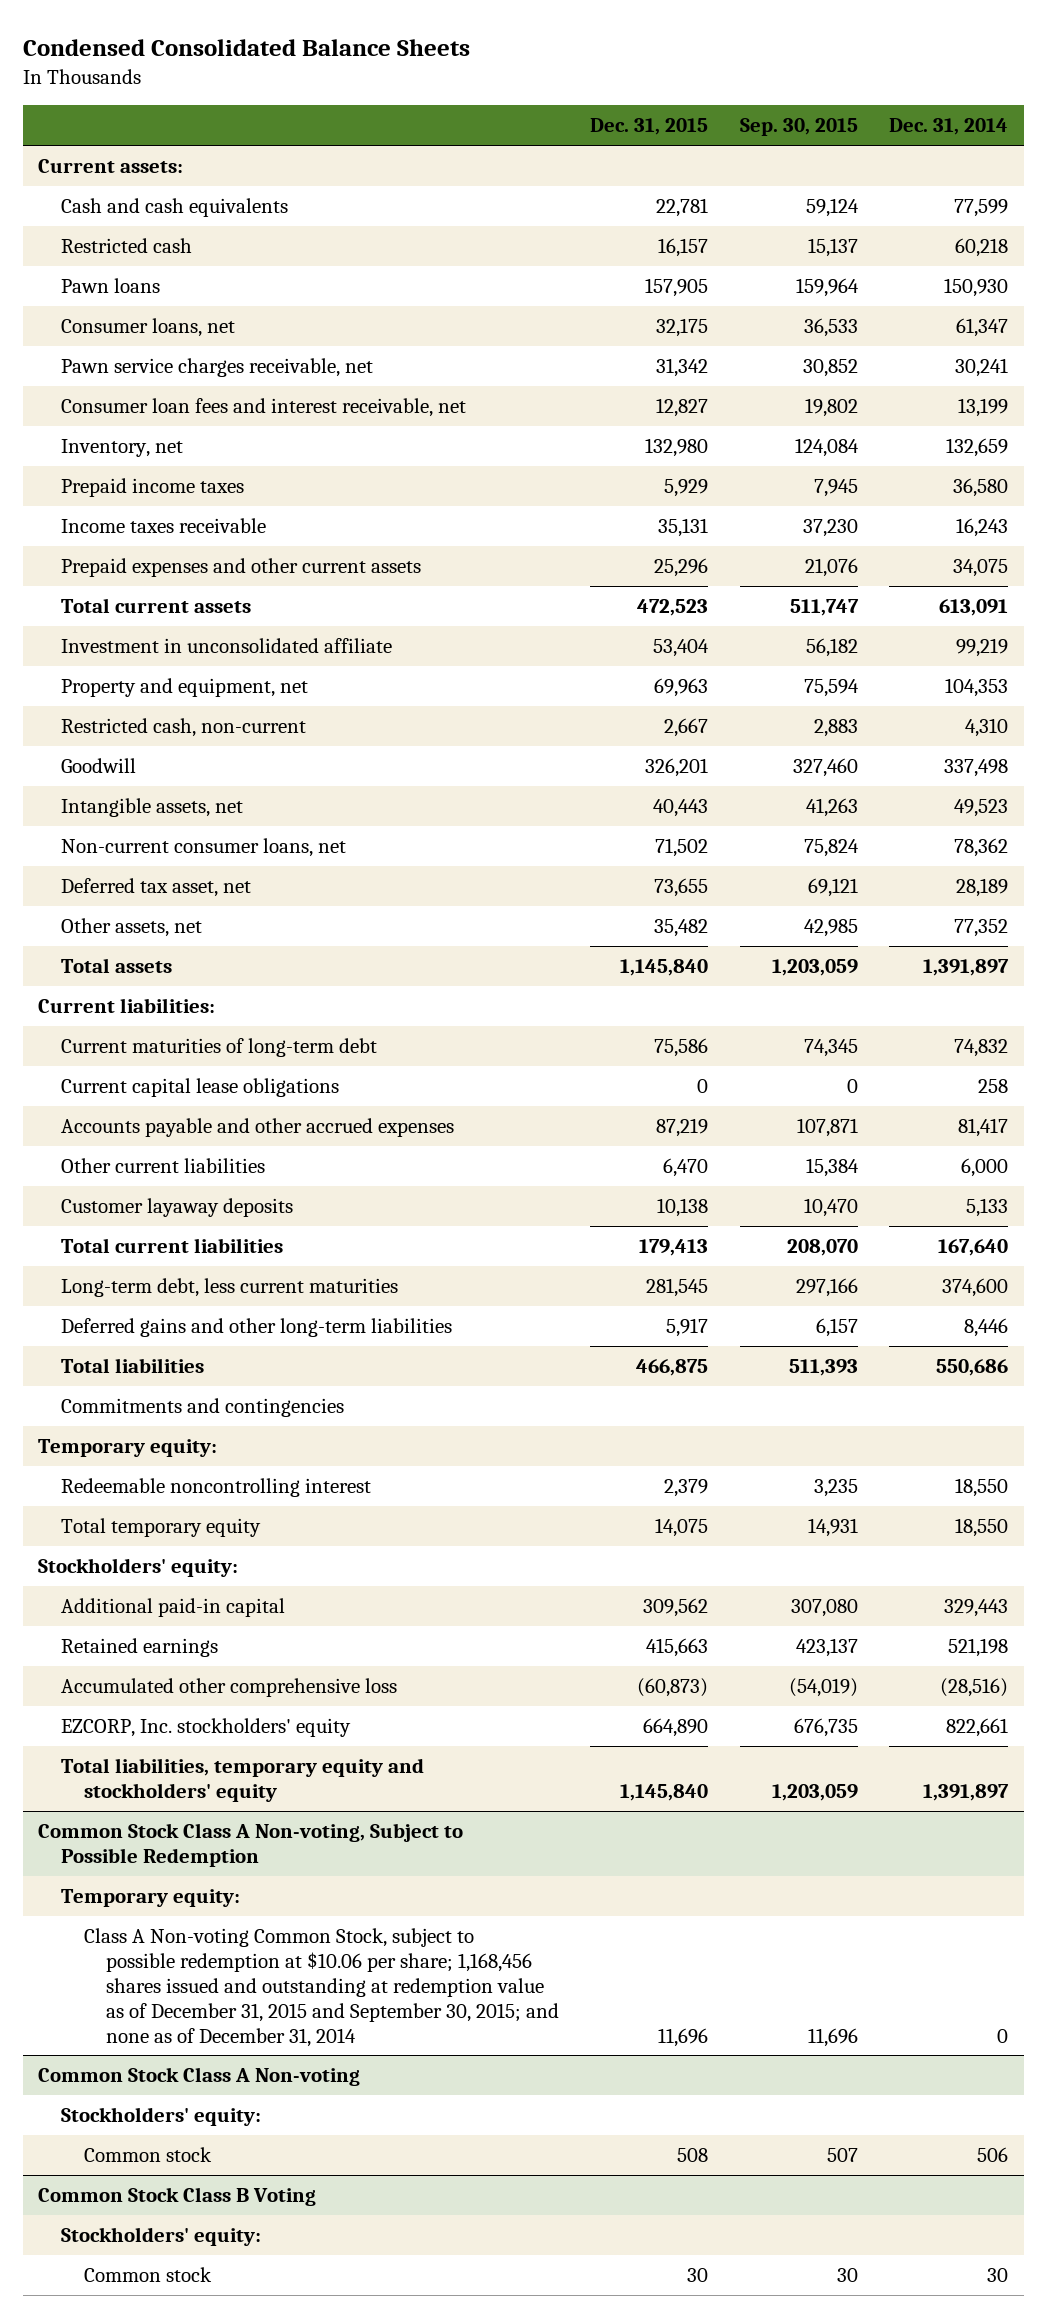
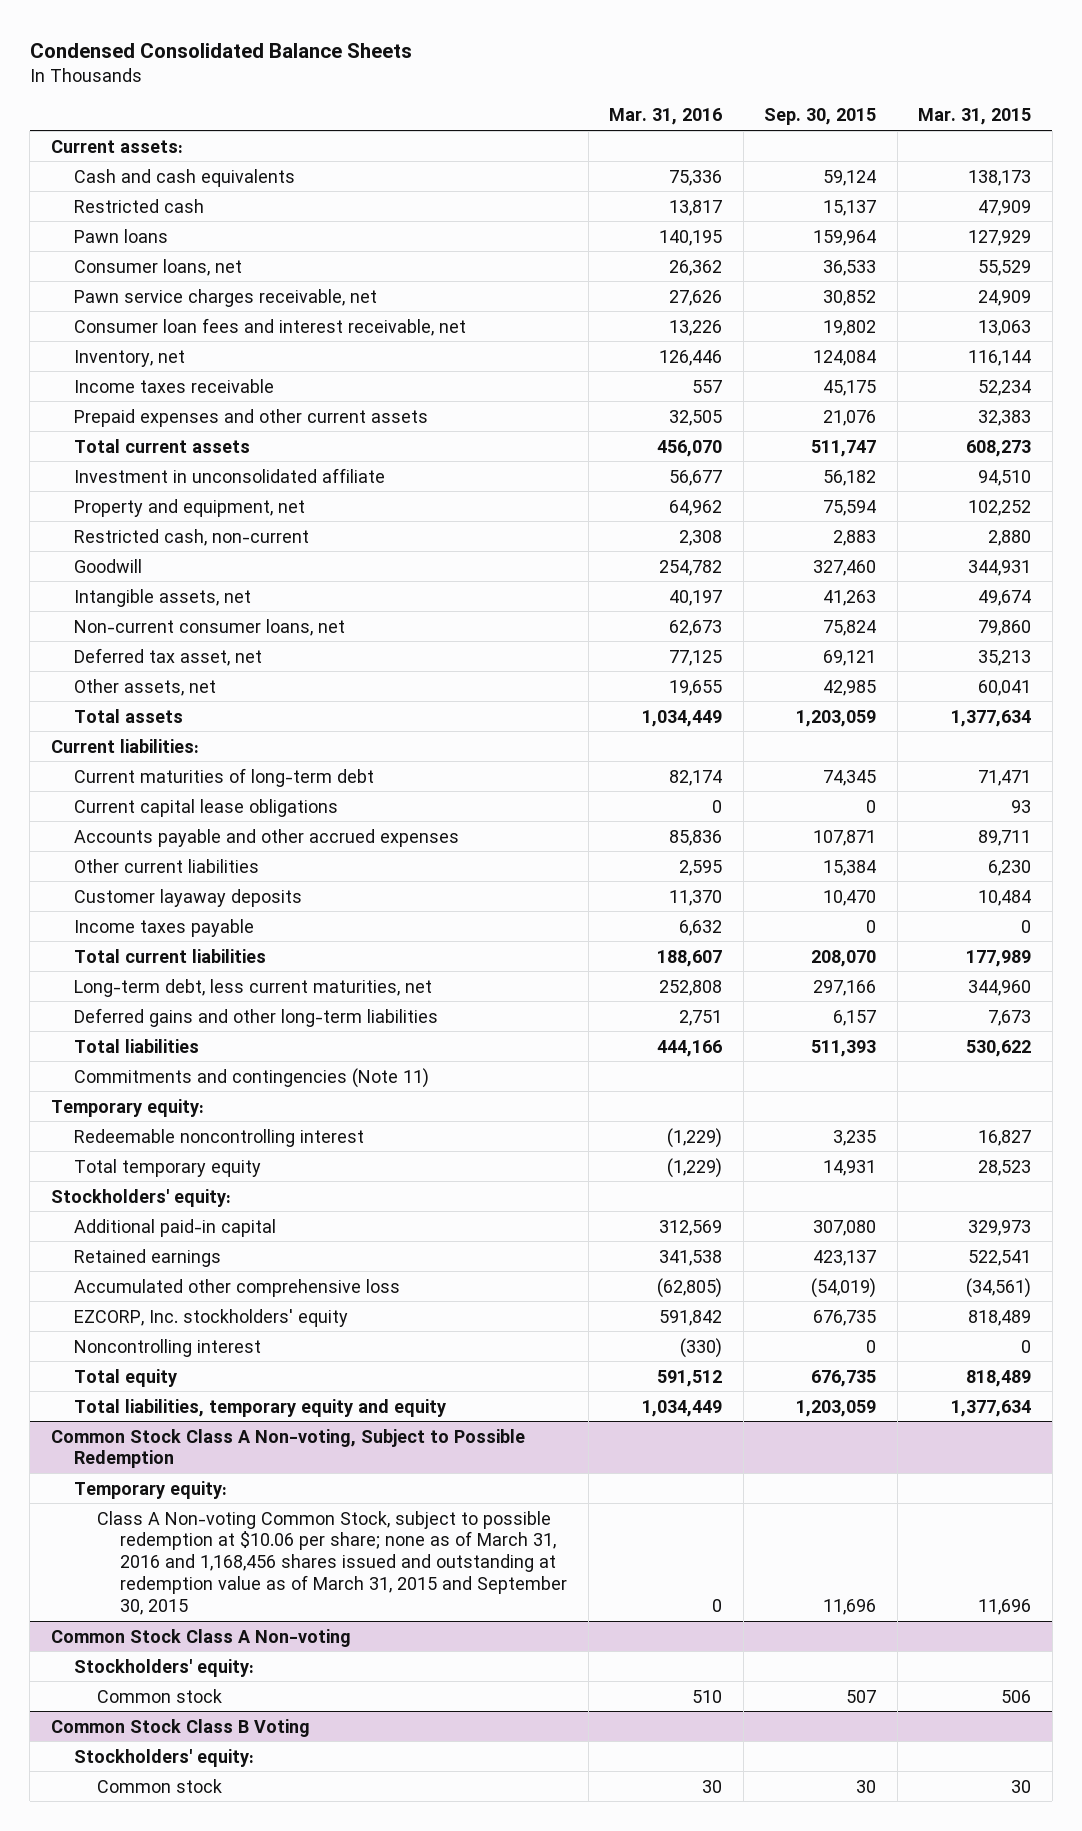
[590,118,709,136] Dec. 31, 2015 -> none
[889,118,1009,136] Dec. 31, 2014 -> none
none -> [609,108,723,126] Mar. 31, 2016
none -> [918,108,1032,126] Mar. 31, 2015
[61,478,245,498] Prepaid income taxes -> none
[802,519,858,538] 37,230 -> [823,379,877,396] 45,175
none -> [73,918,254,937] Income taxes payable
[61,1278,399,1298] Long-term debt, less current maturities -> [73,978,432,997] Long-term debt, less current maturities, net
[61,1398,345,1418] Commitments and contingencies -> [73,1067,429,1088] Commitments and contingencies (Note 11)
none -> [73,1338,261,1357] Noncontrolling interest
none -> [73,1368,177,1387] Total equity
[61,1758,425,1803] Total liabilities, temporary equity and stockholders' equity -> [73,1398,446,1417] Total liabilities, temporary equity and equity
[83,1928,560,2047] Class A Non-voting Common Stock, subject to possible redemption at $10.06 per share; 1,168,456 shares issued and outstanding at redemption value as of December 31, 2015 and September 30, 2015; and none as of December 31, 2014 -> [97,1510,568,1616] Class A Non-voting Common Stock, subject to possible redemption at $10.06 per share; none as of March 31, 2016 and 1,168,456 shares issued and outstanding at redemption value as of March 31, 2015 and September 30, 2015

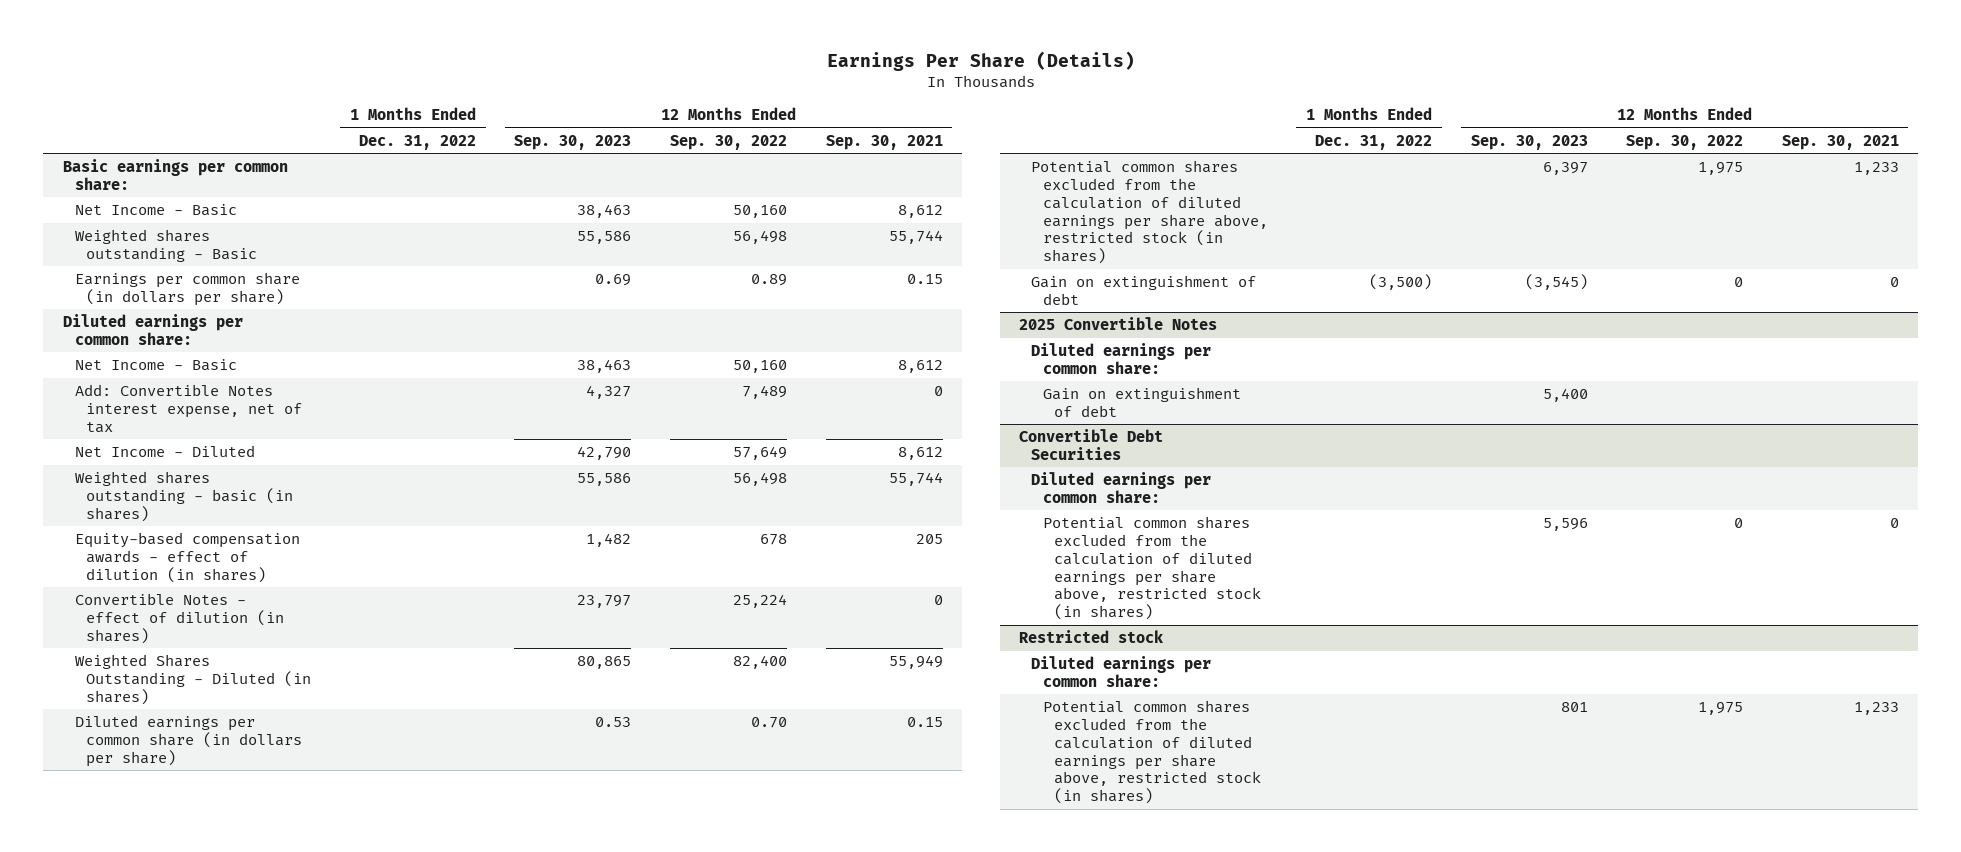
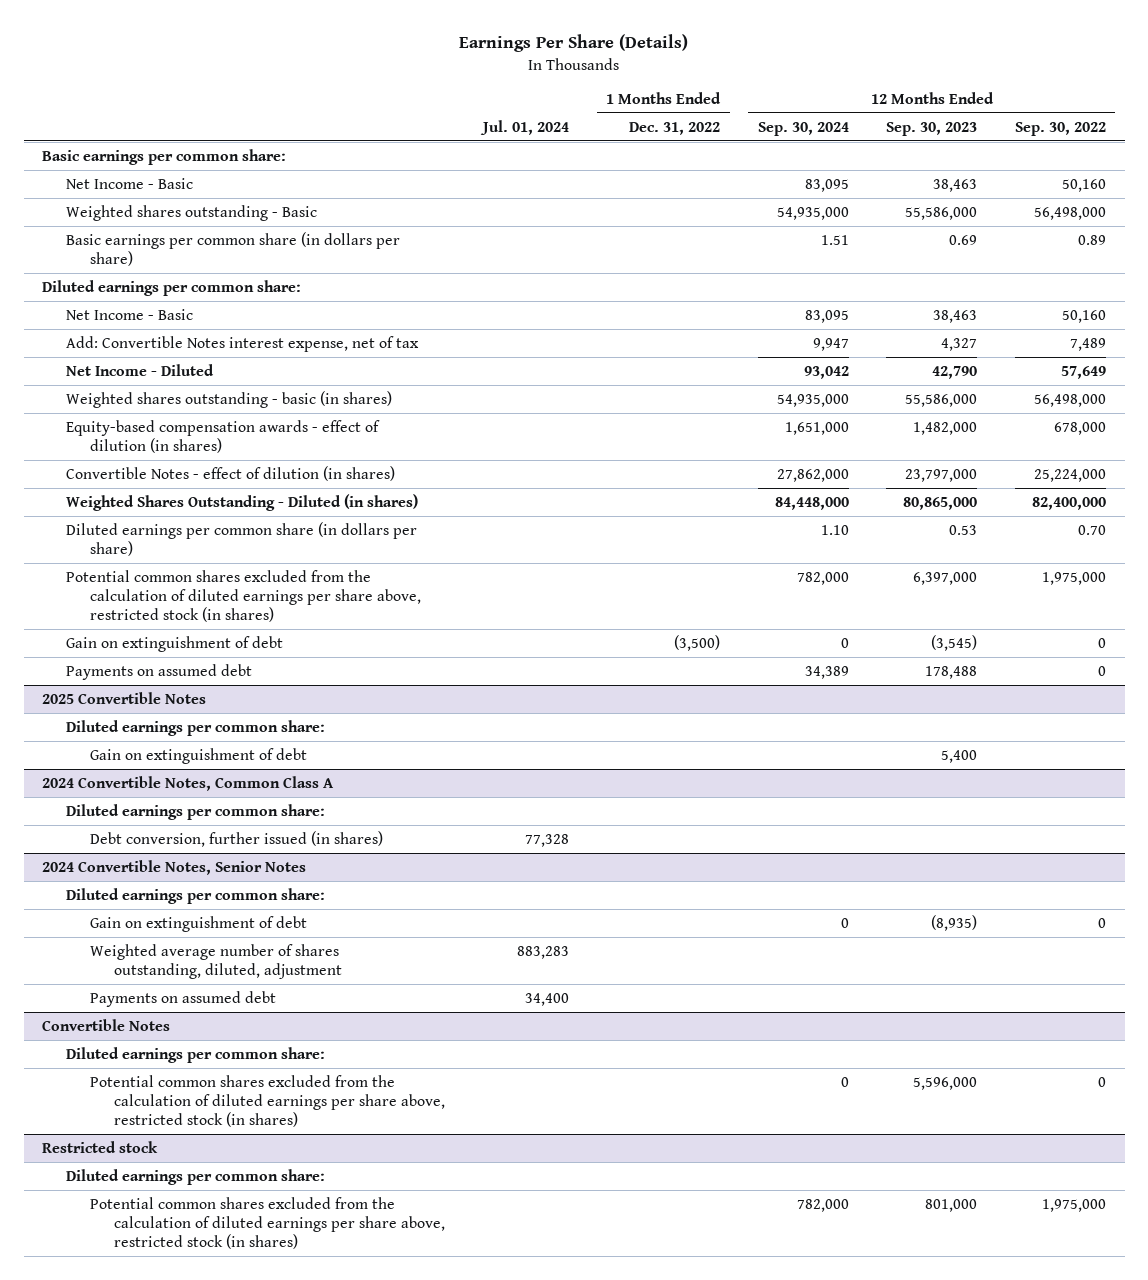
[825,134,943,150] Sep. 30, 2021 -> none
none -> [479,119,569,135] Jul. 01, 2024
none -> [757,121,849,136] Sep. 30, 2024
[577,231,632,245] 55,586 -> [905,206,978,220] 55,586,000
[733,230,788,245] 56,498 -> [1033,206,1106,220] 56,498,000
[74,272,300,306] Earnings per common share (in dollars per share) -> [66,231,401,266] Basic earnings per common share (in dollars per share)
[577,473,632,487] 55,586 -> [905,393,978,407] 55,586,000
[733,472,788,487] 56,498 -> [1033,393,1106,407] 56,498,000
[586,533,632,548] 1,482 -> [913,421,978,435] 1,482,000
[760,534,788,546] 678 -> [1053,421,1106,435] 678,000
[577,595,632,609] 23,797 -> [905,468,978,482] 23,797,000
[733,594,788,609] 25,224 -> [1033,468,1106,482] 25,224,000
[577,656,632,670] 80,865 -> [903,496,978,510] 80,865,000
[733,655,788,670] 82,400 -> [1031,496,1106,510] 82,400,000
[1542,162,1588,176] 6,397 -> [913,571,978,585] 6,397,000
[1698,162,1744,176] 1,975 -> [1041,571,1106,585] 1,975,000
none -> [66,663,253,680] Payments on assumed debt
[1018,429,1163,460] Convertible Debt Securities -> none
none -> [42,775,335,791] 2024 Convertible Notes, Common Class A
none -> [90,830,384,847] Debt conversion, further issued (in shares)
none -> [42,859,307,875] 2024 Convertible Notes, Senior Notes
none -> [66,887,326,904] Diluted earnings per common share:
none -> [90,915,308,932] Gain on extinguishment of debt
none -> [90,943,342,979] Weighted average number of shares outstanding, diluted, adjustment
none -> [90,990,277,1007] Payments on assumed debt
none -> [42,1018,171,1031] Convertible Notes
none -> [66,1046,326,1063] Diluted earnings per common share:
[1542,518,1588,532] 5,596 -> [913,1076,978,1090] 5,596,000
[1560,702,1588,713] 801 -> [925,1198,978,1212] 801,000
[1698,702,1744,716] 1,975 -> [1041,1198,1106,1212] 1,975,000

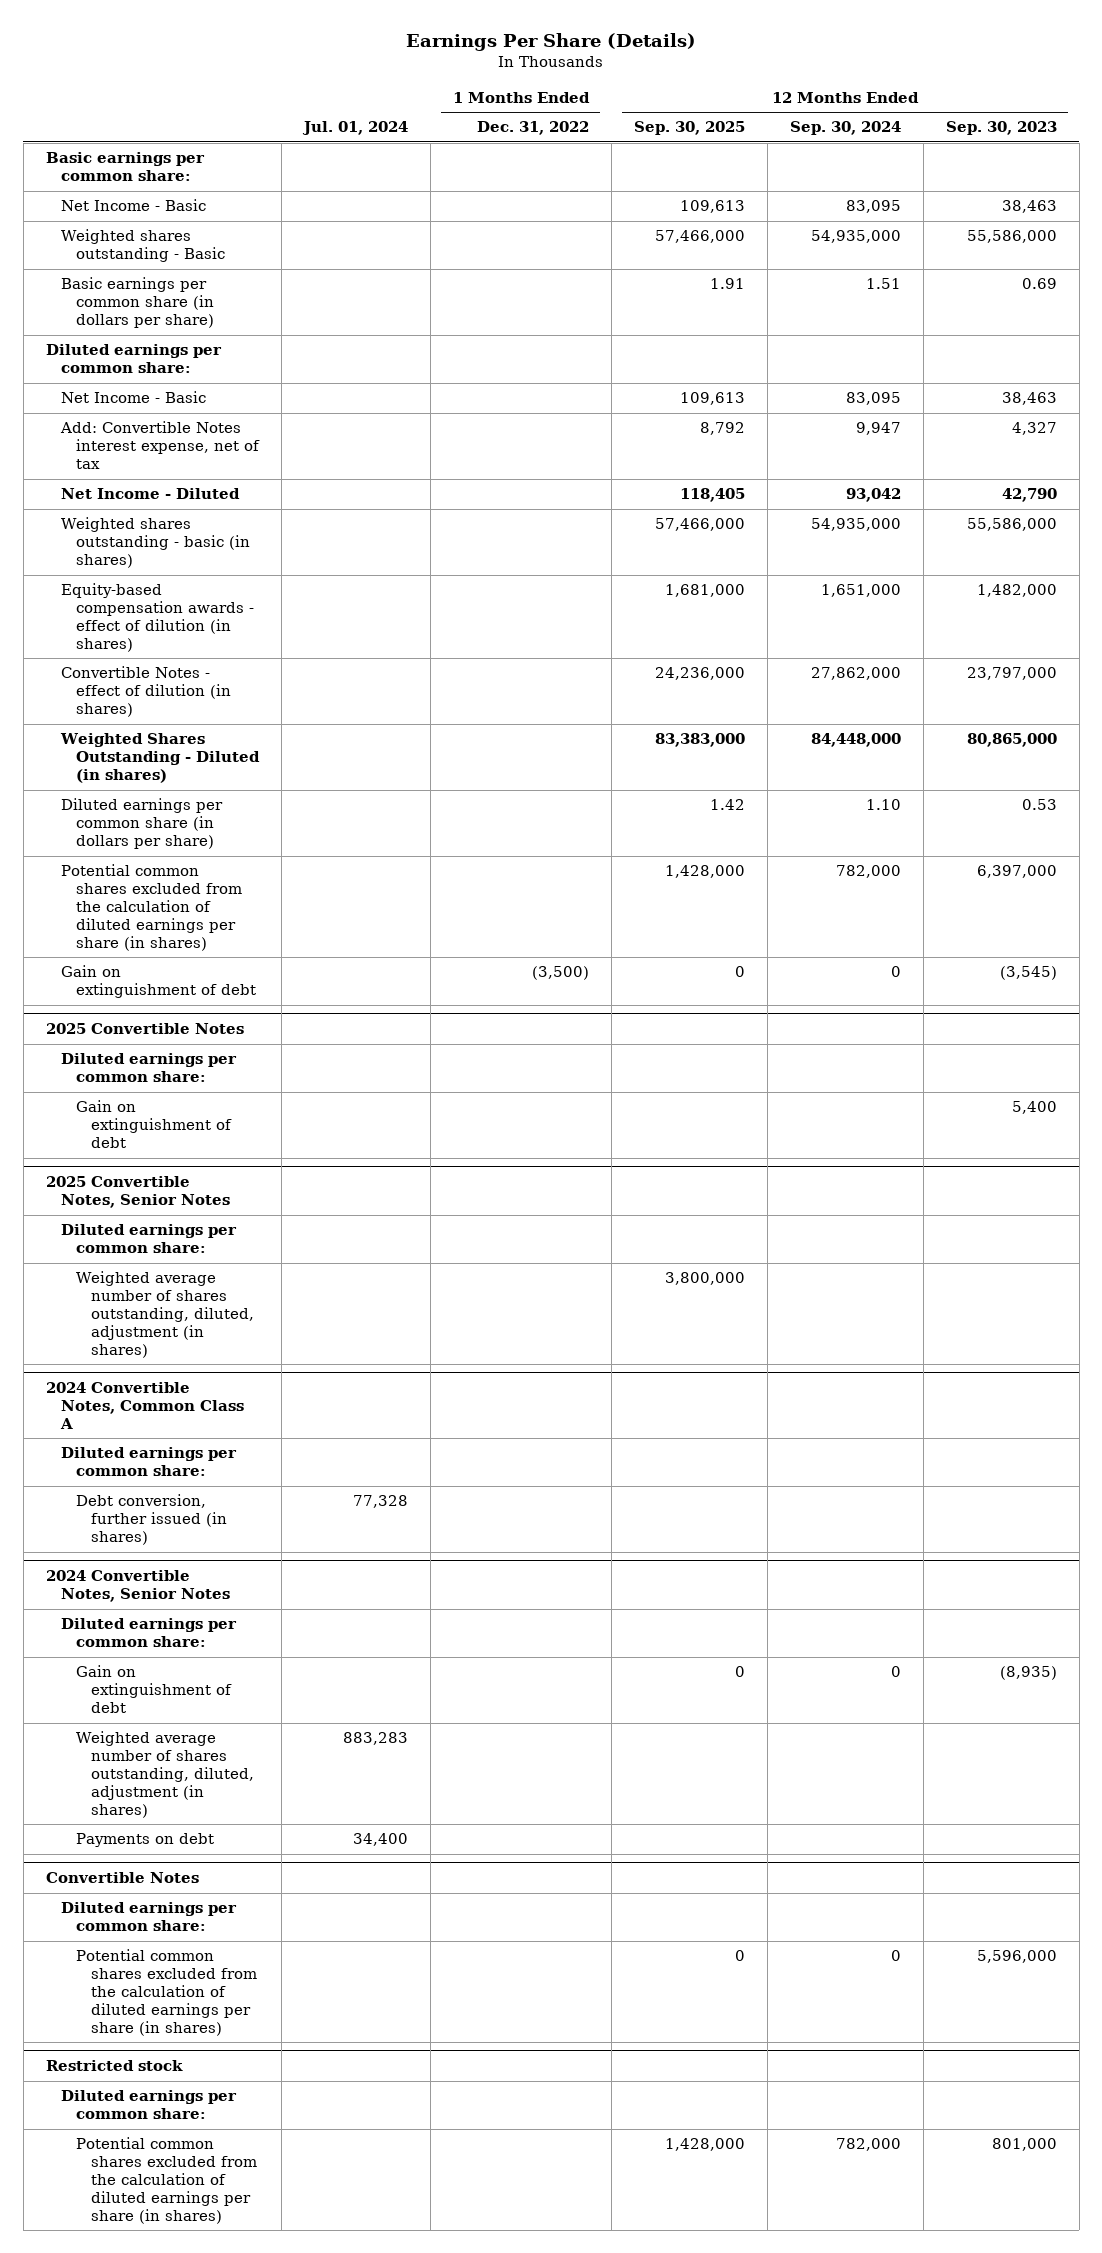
[1014,121,1106,136] Sep. 30, 2022 -> none
none -> [633,121,745,136] Sep. 30, 2025
[66,569,422,623] Potential common shares excluded from the calculation of diluted earnings per share above, restricted stock (in shares) -> [60,864,242,951] Potential common shares excluded from the calculation of diluted earnings per share (in shares)
[66,663,253,680] Payments on assumed debt -> none
none -> [45,1176,230,1209] 2025 Convertible Notes, Senior Notes
none -> [60,1224,237,1254] Diluted earnings per common share:
none -> [75,1271,254,1358] Weighted average number of shares outstanding, diluted, adjustment (in shares)
[90,943,342,979] Weighted average number of shares outstanding, diluted, adjustment -> [75,1731,254,1818] Weighted average number of shares outstanding, diluted, adjustment (in shares)
[90,990,277,1007] Payments on assumed debt -> [75,1833,214,1848] Payments on debt
[90,1074,445,1128] Potential common shares excluded from the calculation of diluted earnings per share above, restricted stock (in shares) -> [75,1949,257,2036] Potential common shares excluded from the calculation of diluted earnings per share (in shares)
[90,1196,445,1250] Potential common shares excluded from the calculation of diluted earnings per share above, restricted stock (in shares) -> [75,2137,257,2224] Potential common shares excluded from the calculation of diluted earnings per share (in shares)

